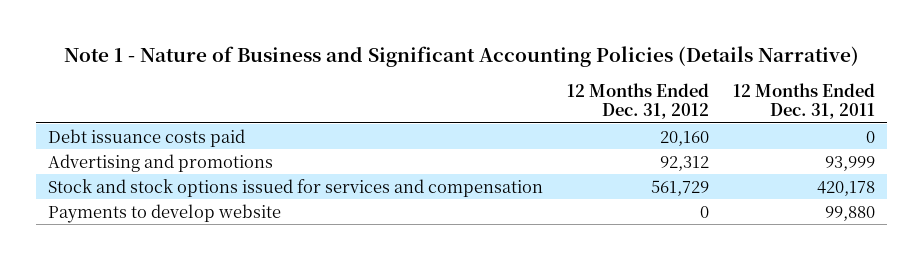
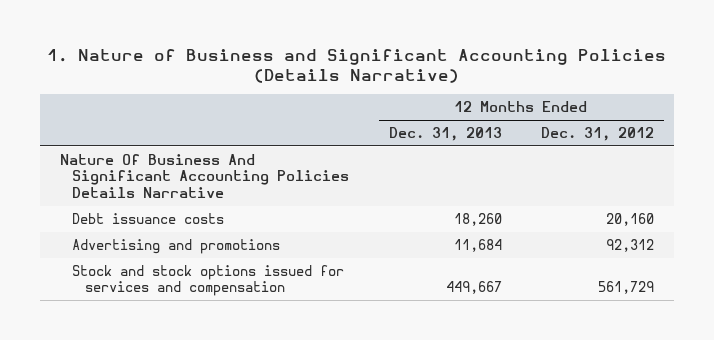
[63,45,859,67] Note 1 - Nature of Business and Significant Accounting Policies (Details Narrative) -> [46,48,666,84] 1. Nature of Business and Significant Accounting Policies (Details Narrative)
[733,82,876,120] 12 Months Ended Dec. 31, 2011 -> none
none -> [388,126,502,141] Dec. 31, 2013
none -> [59,153,350,198] Nature Of Business And Significant Accounting Policies Details Narrative
[48,128,246,147] Debt issuance costs paid -> [72,212,225,224] Debt issuance costs
[48,203,282,223] Payments to develop website -> none

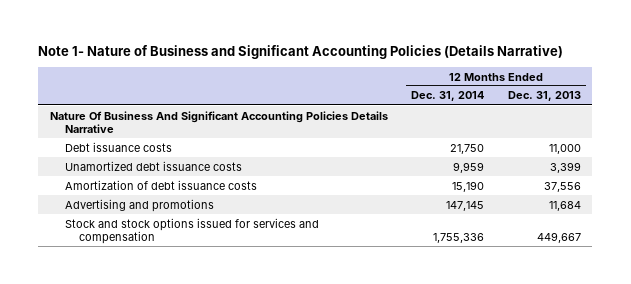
[46,48,666,84] 1. Nature of Business and Significant Accounting Policies (Details Narrative) -> [38,44,564,59] Note 1- Nature of Business and Significant Accounting Policies (Details Narrative)
[541,126,655,141] Dec. 31, 2012 -> none
none -> [411,91,485,102] Dec. 31, 2014
[453,212,502,226] 18,260 -> [548,143,581,154] 11,000
none -> [64,160,242,171] Unamortized debt issuance costs
none -> [64,179,257,190] Amortization of debt issuance costs

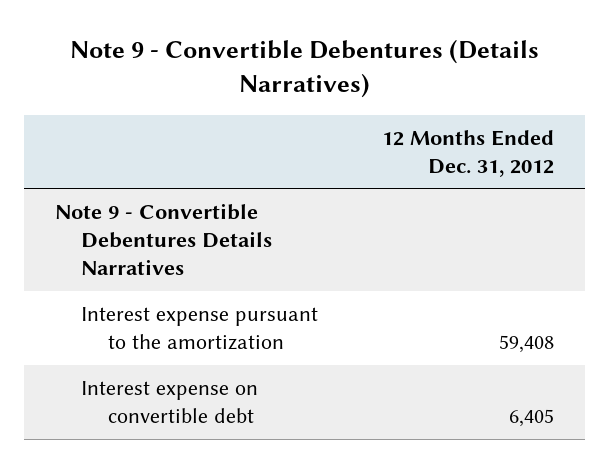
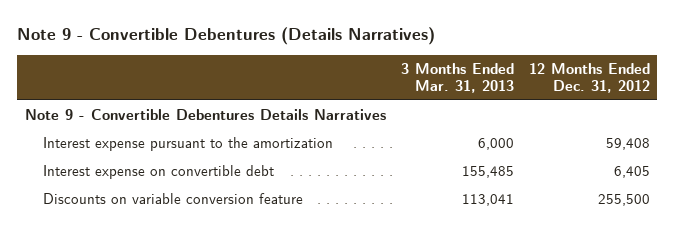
none -> [400,62,514,93] 3 Months Ended Mar. 31, 2013
none -> [42,193,303,205] Discounts on variable conversion feature

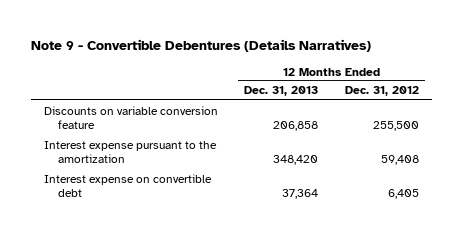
[400,62,514,93] 3 Months Ended Mar. 31, 2013 -> none
none -> [244,86,319,97] Dec. 31, 2013
[24,109,386,121] Note 9 - Convertible Debentures Details Narratives -> none
[42,193,303,205] Discounts on variable conversion feature -> [44,105,219,130] Discounts on variable conversion feature

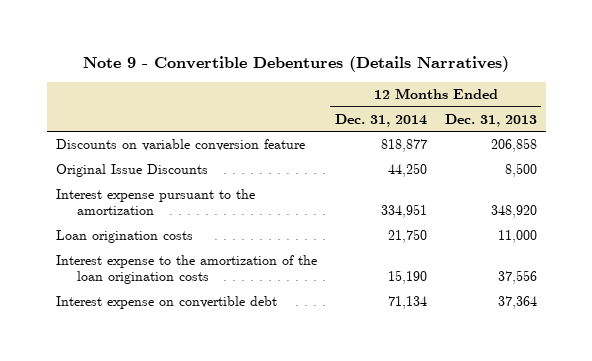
[344,86,419,97] Dec. 31, 2012 -> none
none -> [334,113,427,127] Dec. 31, 2014
none -> [55,164,208,178] Original Issue Discounts
[273,155,319,166] 348,420 -> [490,205,537,219] 348,920
none -> [55,230,193,244] Loan origination costs
none -> [55,255,317,285] Interest expense to the amortization of the loan origination costs

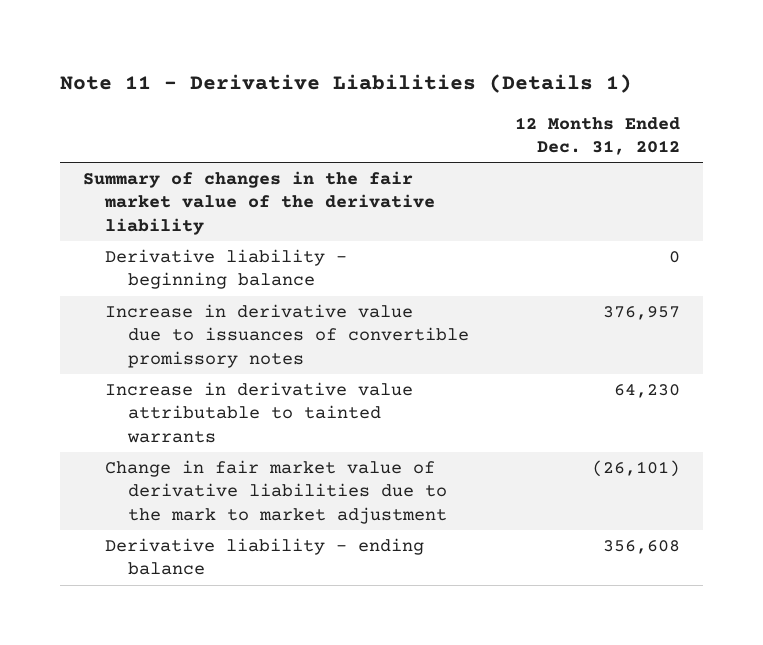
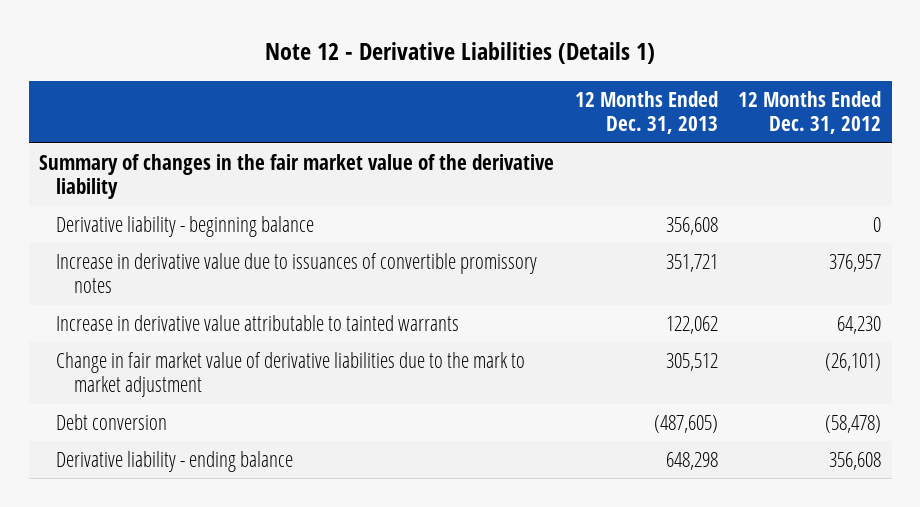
[59,73,632,93] Note 11 - Derivative Liabilities (Details 1) -> [265,42,656,65] Note 12 - Derivative Liabilities (Details 1)
none -> [574,90,718,135] 12 Months Ended Dec. 31, 2013
none -> [56,413,168,430] Debt conversion

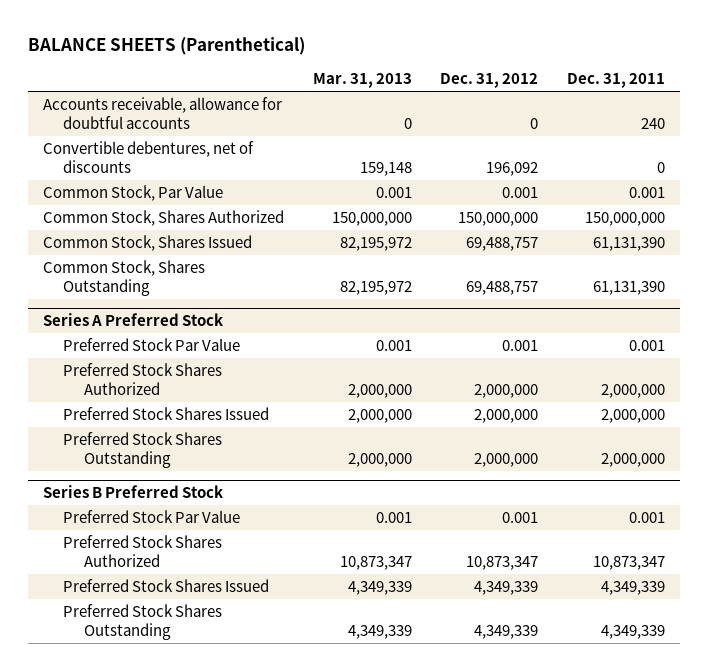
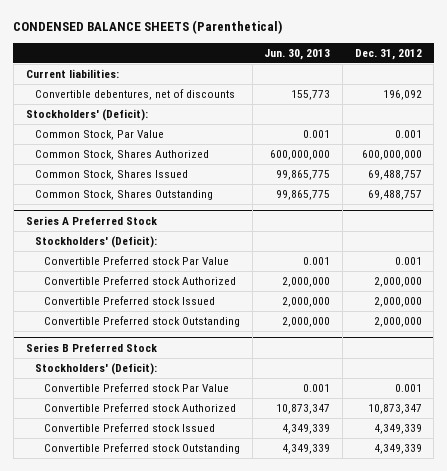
[28,37,306,56] BALANCE SHEETS (Parenthetical) -> [13,20,283,35] CONDENSED BALANCE SHEETS (Parenthetical)
[312,73,412,89] Mar. 31, 2013 -> none
[567,73,666,89] Dec. 31, 2011 -> none
none -> [264,48,331,60] Jun. 30, 2013
[42,96,282,129] Accounts receivable, allowance for doubtful accounts -> none
none -> [25,69,119,79] Current liabilities:
none -> [25,109,148,122] Stockholders' (Deficit):
[458,211,539,226] 150,000,000 -> [361,150,422,161] 600,000,000
none -> [34,236,157,249] Stockholders' (Deficit):
[63,337,241,351] Preferred Stock Par Value -> [43,256,229,266] Convertible Preferred stock Par Value
[63,362,223,395] Preferred Stock Shares Authorized -> [43,276,236,286] Convertible Preferred stock Authorized
[63,406,270,420] Preferred Stock Shares Issued -> [43,296,215,306] Convertible Preferred stock Issued
[63,431,223,468] Preferred Stock Shares Outstanding -> [43,316,240,328] Convertible Preferred stock Outstanding
none -> [34,363,157,376] Stockholders' (Deficit):
[63,509,241,523] Preferred Stock Par Value -> [43,383,229,393] Convertible Preferred stock Par Value
[63,534,223,567] Preferred Stock Shares Authorized -> [43,403,236,413] Convertible Preferred stock Authorized
[63,578,270,592] Preferred Stock Shares Issued -> [43,423,215,433] Convertible Preferred stock Issued
[63,603,223,640] Preferred Stock Shares Outstanding -> [43,443,240,455] Convertible Preferred stock Outstanding

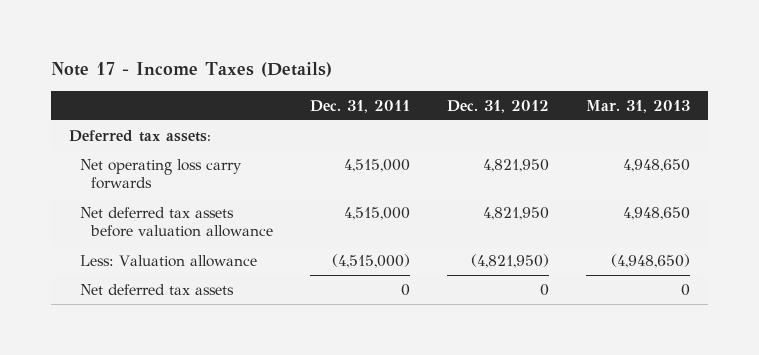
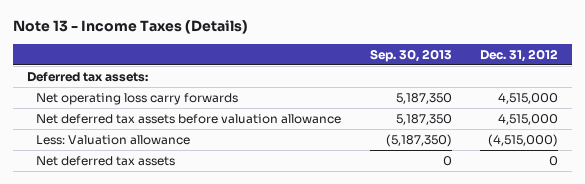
[51,62,333,78] Note 17 - Income Taxes (Details) -> [12,20,248,35] Note 13 - Income Taxes (Details)
[310,99,411,113] Dec. 31, 2011 -> none
[585,99,690,113] Mar. 31, 2013 -> none
none -> [369,48,452,62] Sep. 30, 2013
[482,158,549,172] 4,821,950 -> [497,92,558,104] 4,515,000
[482,206,549,220] 4,821,950 -> [497,113,558,125] 4,515,000
[470,253,549,268] (4,821,950) -> [487,133,558,147] (4,515,000)

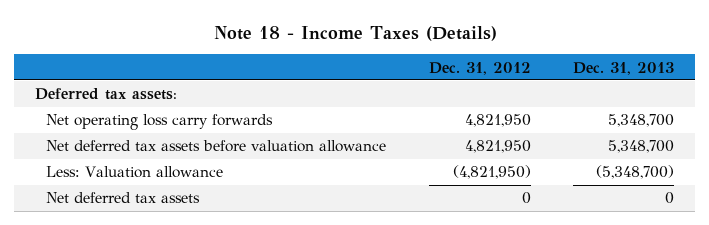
[12,20,248,35] Note 13 - Income Taxes (Details) -> [213,25,497,41] Note 18 - Income Taxes (Details)
[369,48,452,62] Sep. 30, 2013 -> none
none -> [572,61,674,75] Dec. 31, 2013
[497,92,558,104] 4,515,000 -> [464,114,531,128] 4,821,950
[497,113,558,125] 4,515,000 -> [464,140,531,154] 4,821,950
[487,133,558,147] (4,515,000) -> [452,165,531,180] (4,821,950)

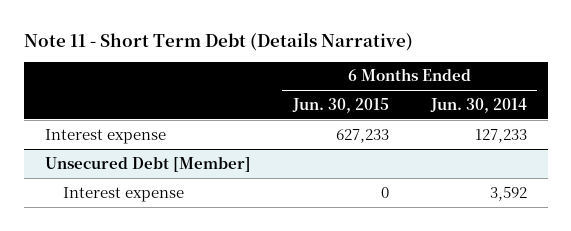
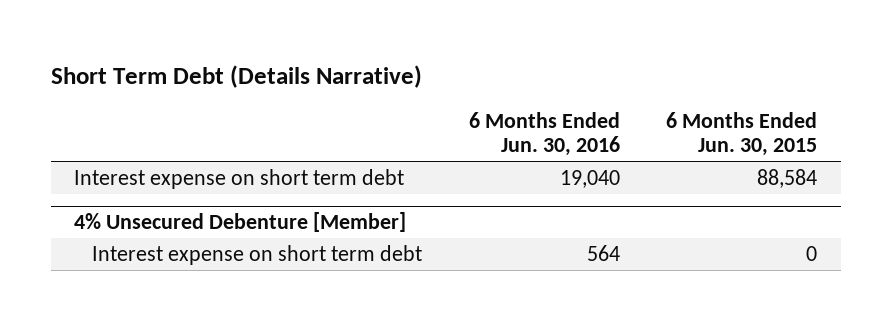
[23,31,413,51] Note 11 - Short Term Debt (Details Narrative) -> [50,64,422,88] Short Term Debt (Details Narrative)
[429,97,527,113] Jun. 30, 2014 -> none
none -> [468,111,620,157] 6 Months Ended Jun. 30, 2016
[44,128,166,144] Interest expense -> [73,168,404,189] Interest expense on short term debt
[335,128,389,143] 627,233 -> [757,168,818,188] 88,584
[44,156,251,172] Unsecured Debt [Member] -> [73,212,406,233] 4% Unsecured Debenture [Member]
[63,186,185,202] Interest expense -> [92,244,423,265] Interest expense on short term debt

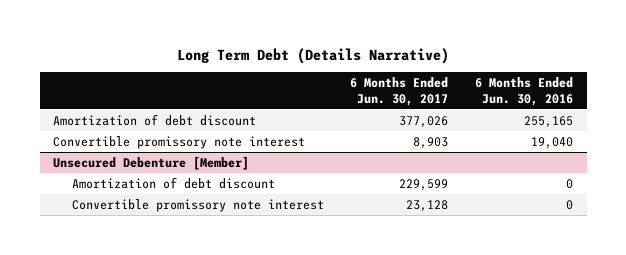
[50,64,422,88] Short Term Debt (Details Narrative) -> [177,47,450,64] Long Term Debt (Details Narrative)
[666,111,818,157] 6 Months Ended Jun. 30, 2015 -> none
none -> [350,77,449,107] 6 Months Ended Jun. 30, 2017
[92,244,423,265] Interest expense on short term debt -> none
none -> [53,113,257,126] Amortization of debt discount
[73,168,404,189] Interest expense on short term debt -> [53,135,306,149] Convertible promissory note interest
[73,212,406,233] 4% Unsecured Debenture [Member] -> [53,155,250,170] Unsecured Debenture [Member]
none -> [71,176,275,189] Amortization of debt discount
none -> [71,198,324,212] Convertible promissory note interest

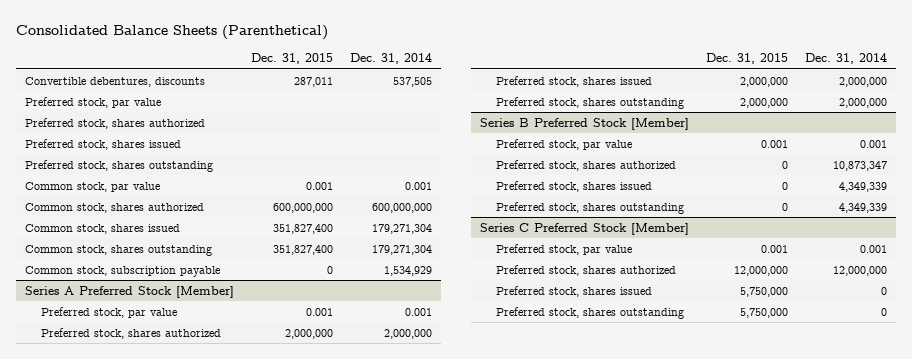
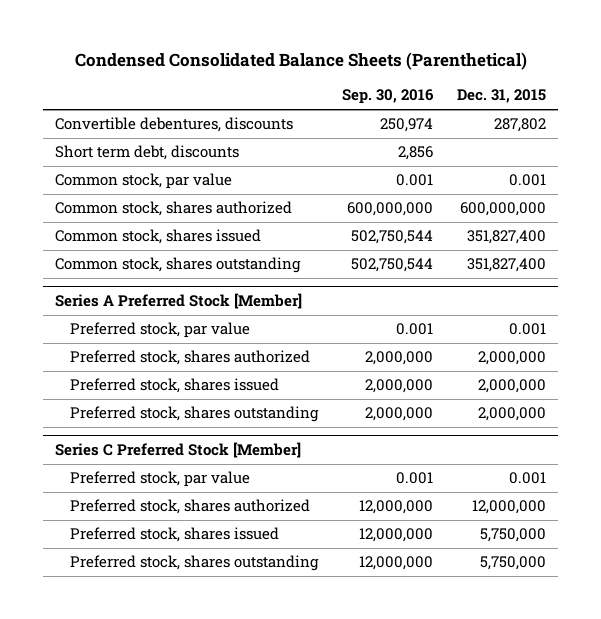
[16,24,329,40] Consolidated Balance Sheets (Parenthetical) -> [74,51,527,70] Condensed Consolidated Balance Sheets (Parenthetical)
[350,53,433,65] Dec. 31, 2014 -> none
none -> [342,89,435,105] Sep. 30, 2016
[24,96,161,108] Preferred stock, par value -> none
[24,117,205,129] Preferred stock, shares authorized -> none
[24,138,181,150] Preferred stock, shares issued -> none
[24,159,213,172] Preferred stock, shares outstanding -> none
[293,76,333,87] 287,011 -> [494,118,547,133] 287,802
none -> [54,145,239,161] Short term debt, discounts
[24,265,220,277] Common stock, subscription payable -> none
[479,117,689,130] Series B Preferred Stock [Member] -> none
[496,138,633,150] Preferred stock, par value -> none
[496,159,677,171] Preferred stock, shares authorized -> none
[496,180,653,192] Preferred stock, shares issued -> none
[496,201,685,214] Preferred stock, shares outstanding -> none

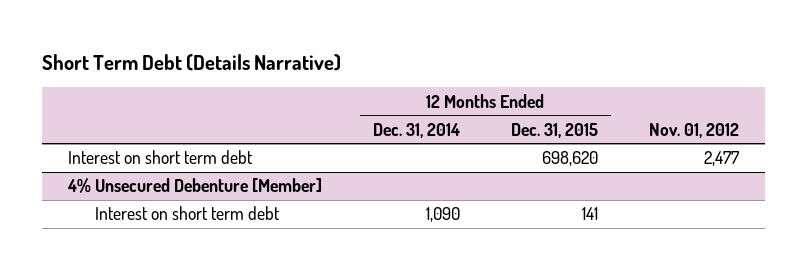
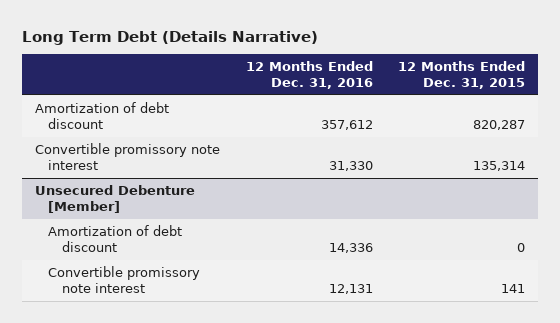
[42,53,342,71] Short Term Debt (Details Narrative) -> [22,30,319,45] Long Term Debt (Details Narrative)
[372,122,460,138] Dec. 31, 2014 -> none
[649,122,740,138] Nov. 01, 2012 -> none
none -> [245,60,373,90] 12 Months Ended Dec. 31, 2016
[67,150,253,165] Interest on short term debt -> none
none -> [35,101,170,129] Amortization of debt discount
none -> [35,142,221,170] Convertible promissory note interest
[66,178,322,194] 4% Unsecured Debenture [Member] -> [35,184,196,213] Unsecured Debenture [Member]
none -> [48,224,183,252] Amortization of debt discount
[95,206,281,221] Interest on short term debt -> [48,265,201,293] Convertible promissory note interest

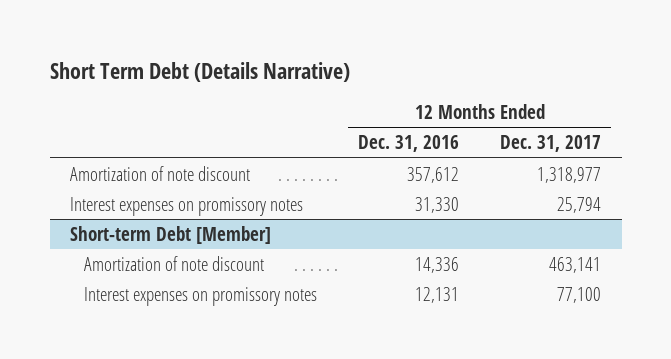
[22,30,319,45] Long Term Debt (Details Narrative) -> [49,61,350,82] Short Term Debt (Details Narrative)
[398,60,526,90] 12 Months Ended Dec. 31, 2015 -> none
none -> [500,135,602,153] Dec. 31, 2017
[35,184,196,213] Unsecured Debenture [Member] -> none
[35,101,170,129] Amortization of debt discount -> [70,165,251,181] Amortization of note discount
[35,142,221,170] Convertible promissory note interest -> [70,196,304,216] Interest expenses on promissory notes
none -> [70,225,272,244] Short-term Debt [Member]
[48,224,183,252] Amortization of debt discount -> [84,255,265,271] Amortization of note discount
[48,265,201,293] Convertible promissory note interest -> [84,286,318,306] Interest expenses on promissory notes

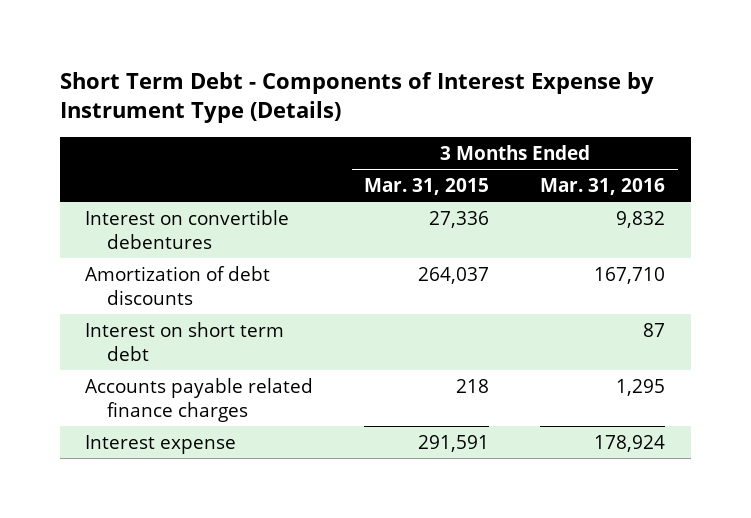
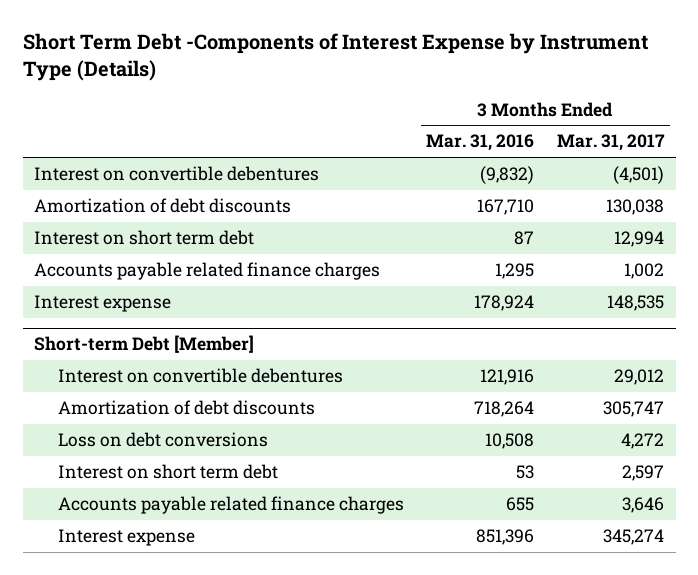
[59,71,654,124] Short Term Debt - Components of Interest Expense by Instrument Type (Details) -> [22,33,648,82] Short Term Debt -Components of Interest Expense by Instrument Type (Details)
[364,177,490,195] Mar. 31, 2015 -> none
none -> [557,134,666,152] Mar. 31, 2017
[616,210,666,228] 9,832 -> [480,166,535,185] (9,832)
none -> [33,335,254,354] Short-term Debt [Member]
none -> [57,368,343,384] Interest on convertible debentures
none -> [57,400,315,416] Amortization of debt discounts
none -> [57,432,268,448] Loss on debt conversions
none -> [57,464,278,480] Interest on short term debt
none -> [57,496,404,515] Accounts payable related finance charges
none -> [57,529,195,547] Interest expense

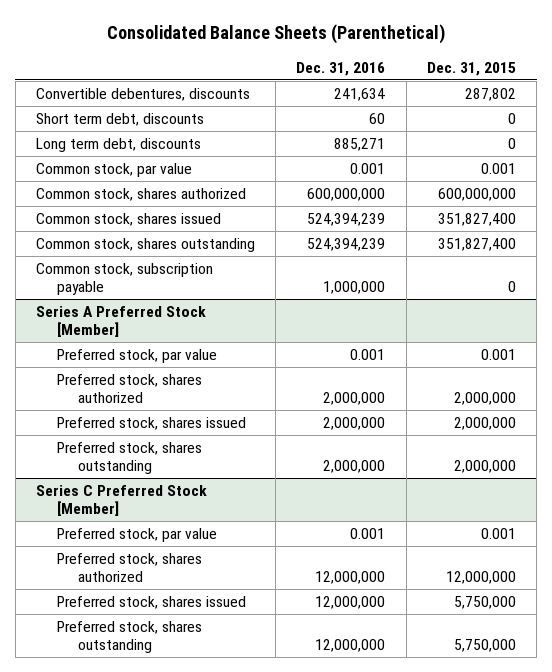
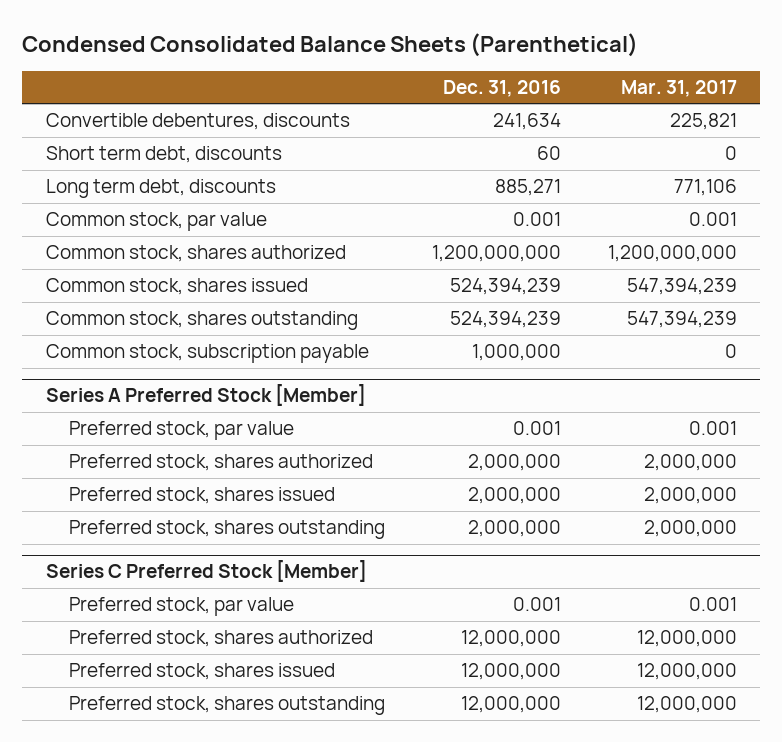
[106,24,445,45] Consolidated Balance Sheets (Parenthetical) -> [22,32,639,57] Condensed Consolidated Balance Sheets (Parenthetical)
[426,61,516,76] Dec. 31, 2015 -> none
none -> [620,79,737,97] Mar. 31, 2017
[307,188,386,202] 600,000,000 -> [431,245,561,263] 1,200,000,000

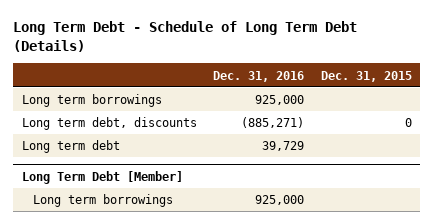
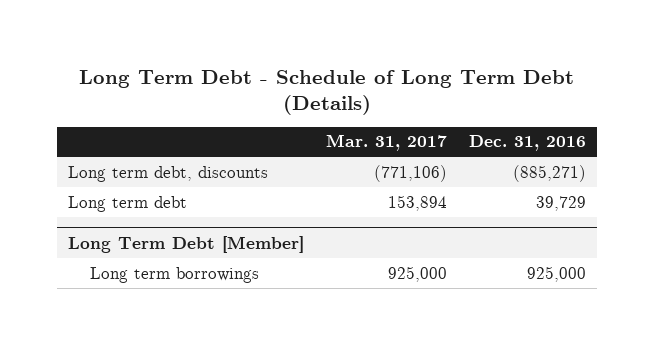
[320,70,412,82] Dec. 31, 2015 -> none
none -> [326,134,448,152] Mar. 31, 2017
[21,94,162,108] Long term borrowings -> none

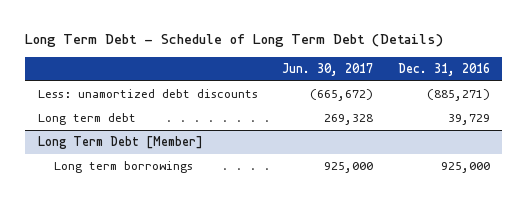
[326,134,448,152] Mar. 31, 2017 -> none
none -> [282,62,374,76] Jun. 30, 2017
[68,165,269,182] Long term debt, discounts -> [37,89,258,99] Less: unamortized debt discounts

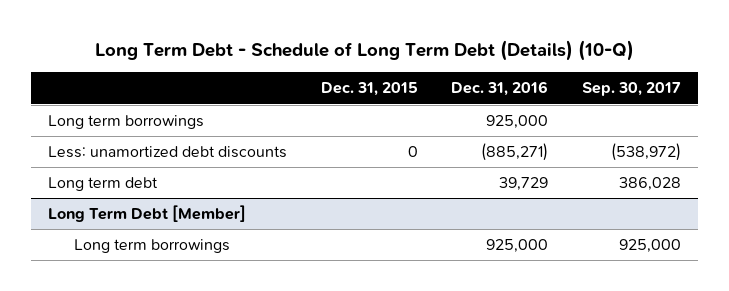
[25,34,444,48] Long Term Debt - Schedule of Long Term Debt (Details) -> [94,40,634,62] Long Term Debt - Schedule of Long Term Debt (Details) (10-Q)
[282,62,374,76] Jun. 30, 2017 -> none
none -> [320,82,418,97] Dec. 31, 2015
none -> [582,82,682,97] Sep. 30, 2017
none -> [48,115,205,130] Long term borrowings

